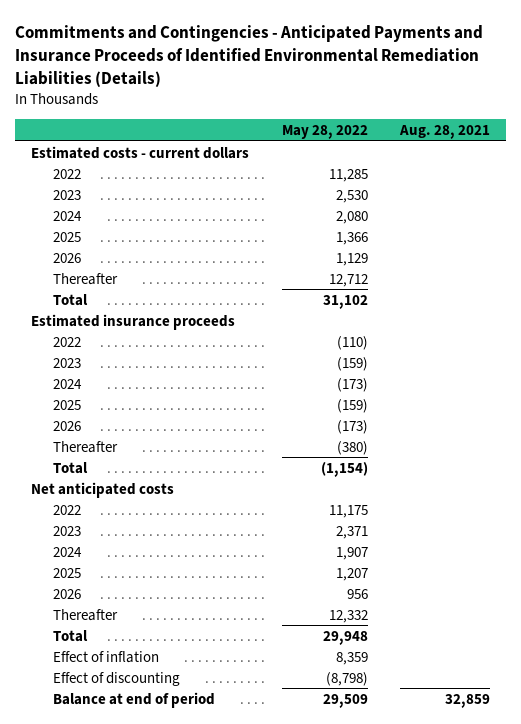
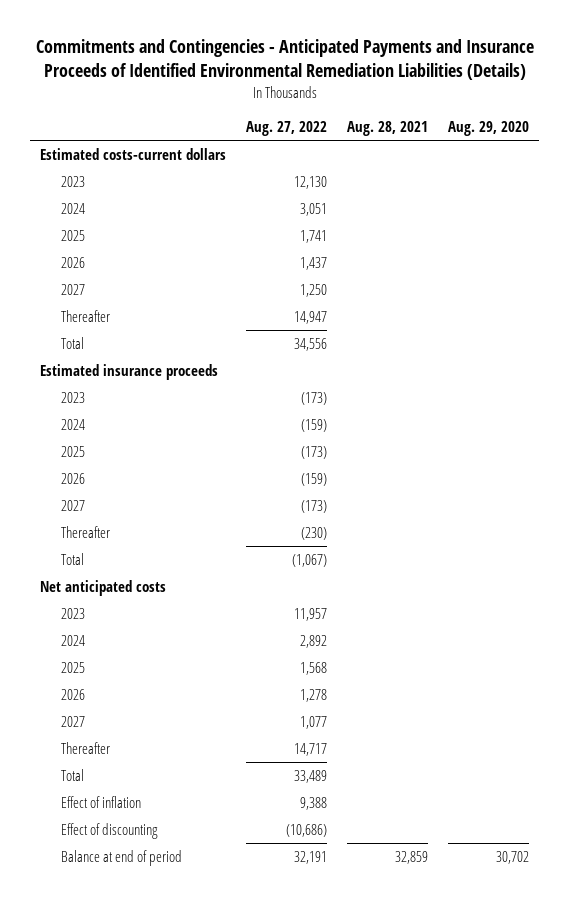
[281,124,368,139] May 28, 2022 -> none
none -> [246,120,328,136] Aug. 27, 2022
none -> [448,120,530,136] Aug. 29, 2020
[53,168,82,179] 2022 -> none
[31,145,250,159] Estimated costs - current dollars -> [39,148,226,161] Estimated costs-current dollars
none -> [61,284,86,296] 2027
[53,336,82,347] 2022 -> none
none -> [61,500,86,512] 2027
[53,504,82,515] 2022 -> none
none -> [61,716,86,728] 2027

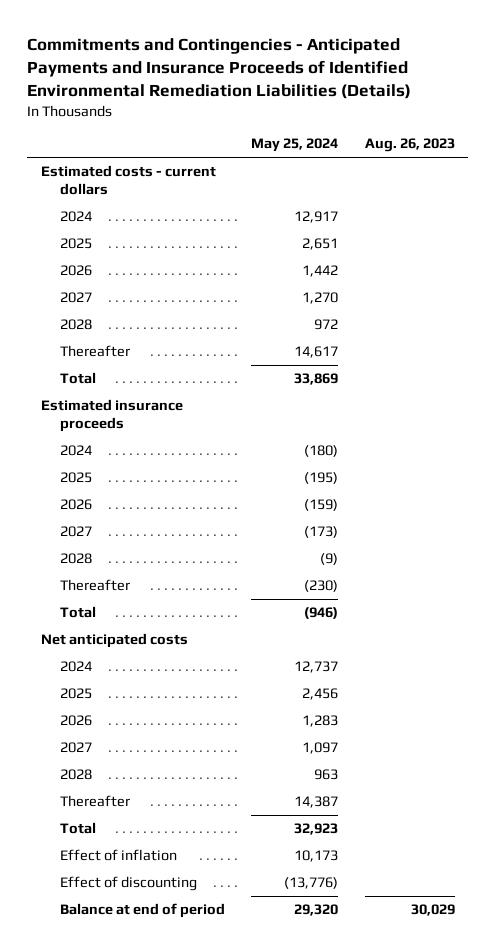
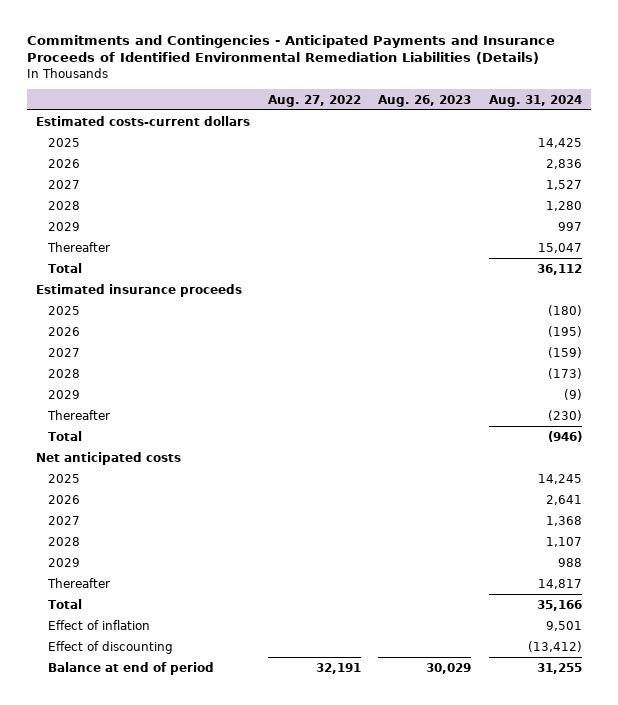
[251,138,339,153] May 25, 2024 -> none
none -> [267,94,361,107] Aug. 27, 2022
none -> [488,94,582,107] Aug. 31, 2024
[60,211,93,223] 2024 -> none
[40,165,216,196] Estimated costs - current dollars -> [36,115,251,126] Estimated costs-current dollars
none -> [47,221,80,231] 2029
[60,445,93,457] 2024 -> none
none -> [47,389,80,399] 2029
[60,661,93,673] 2024 -> none
none -> [47,557,80,567] 2029

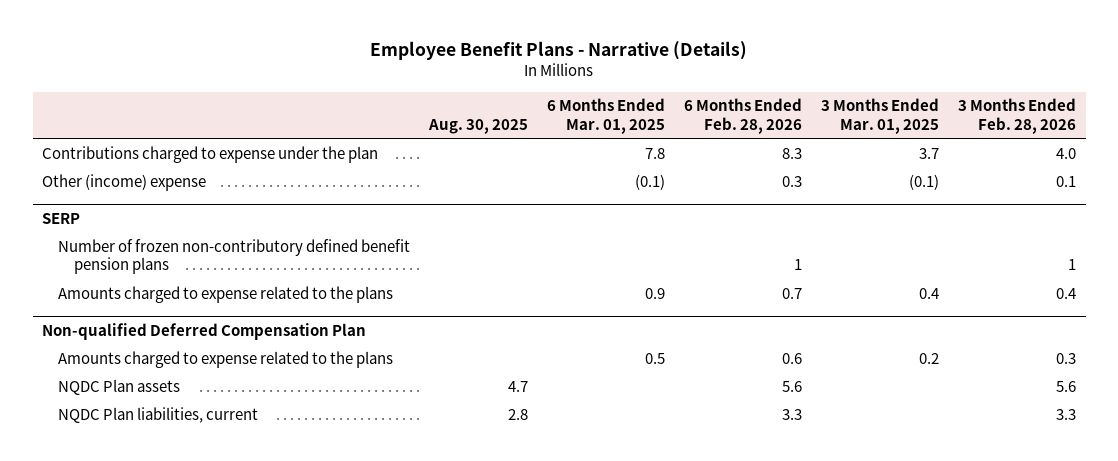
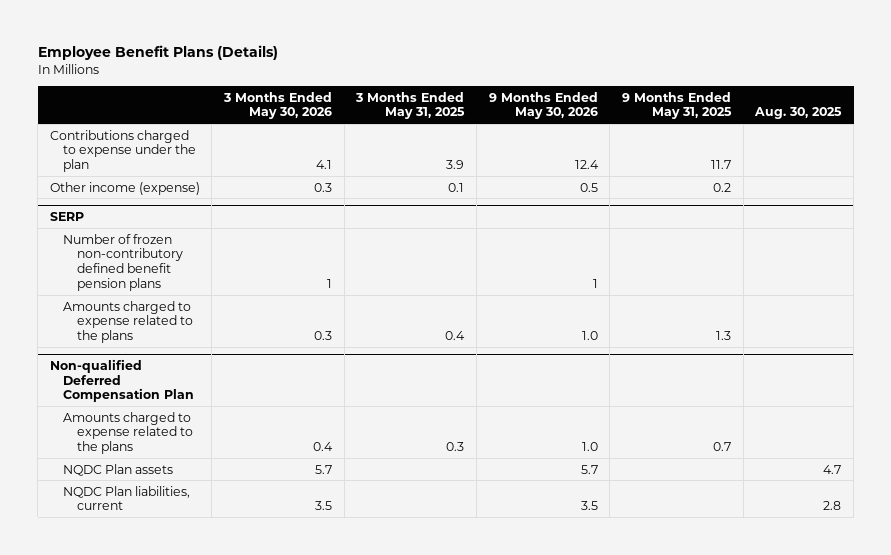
[370,41,748,61] Employee Benefit Plans - Narrative (Details) -> [37,44,278,60] Employee Benefit Plans (Details)
[547,98,666,134] 6 Months Ended Mar. 01, 2025 -> none
[684,98,803,134] 6 Months Ended Feb. 28, 2026 -> none
[821,98,940,134] 3 Months Ended Mar. 01, 2025 -> none
[958,98,1077,134] 3 Months Ended Feb. 28, 2026 -> none
none -> [223,91,333,120] 3 Months Ended May 30, 2026
none -> [355,91,466,120] 3 Months Ended May 31, 2025
none -> [488,91,598,120] 9 Months Ended May 30, 2026
none -> [622,91,733,120] 9 Months Ended May 31, 2025
[42,173,207,191] Other (income) expense -> [49,181,200,195] Other income (expense)

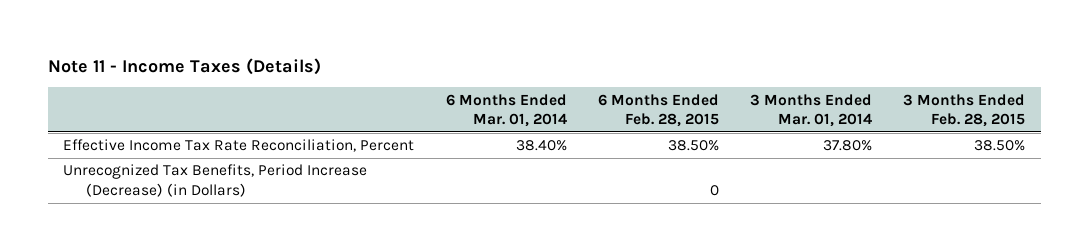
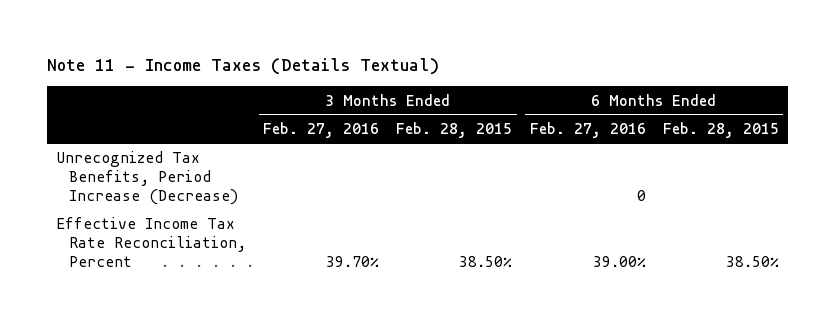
[47,57,321,75] Note 11 - Income Taxes (Details) -> [47,58,440,76] Note 11 - Income Taxes (Details Textual)
[445,93,567,128] 6 Months Ended Mar. 01, 2014 -> none
[750,93,873,128] 3 Months Ended Mar. 01, 2014 -> none
none -> [262,122,379,139] Feb. 27, 2016
none -> [529,122,646,139] Feb. 27, 2016
none -> [55,151,238,206] Unrecognized Tax Benefits, Period Increase (Decrease)
[63,164,368,198] Unrecognized Tax Benefits, Period Increase (Decrease) (in Dollars) -> none

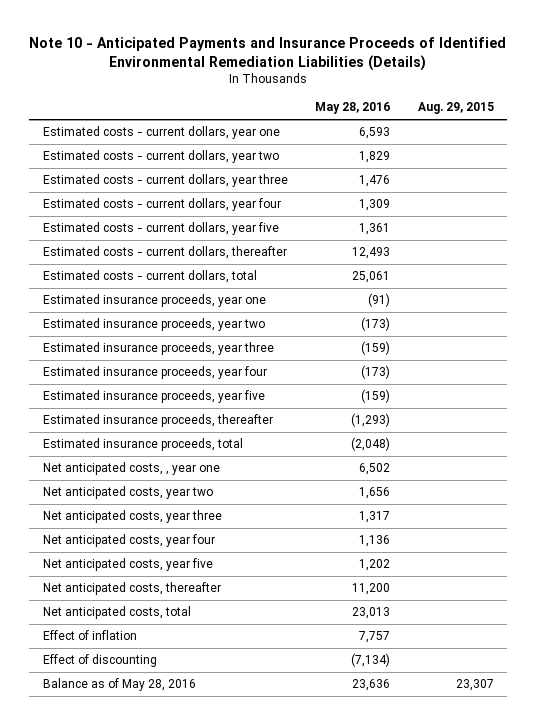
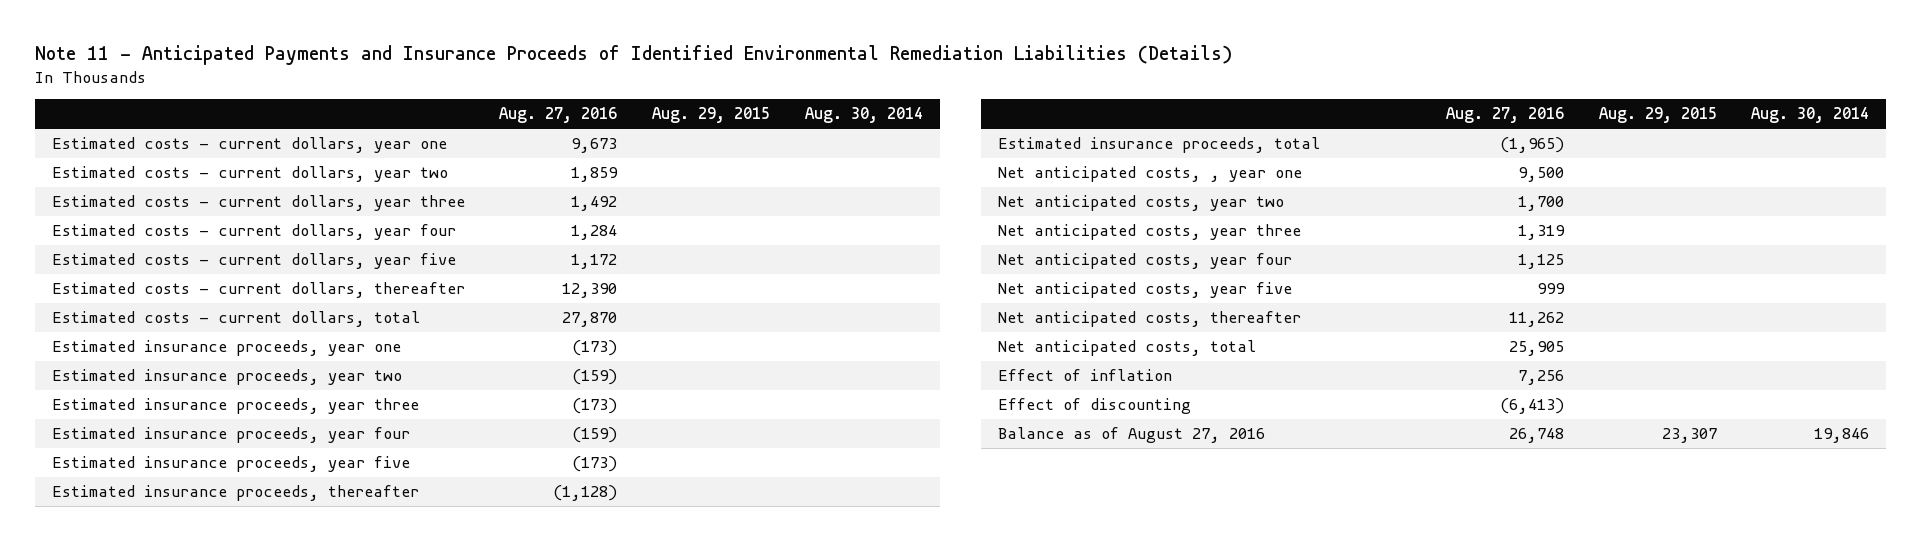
[29,36,507,71] Note 10 - Anticipated Payments and Insurance Proceeds of Identified Environmental Remediation Liabilities (Details) -> [34,45,1232,66] Note 11 - Anticipated Payments and Insurance Proceeds of Identified Environmental Remediation Liabilities (Details)
[315,102,391,115] May 28, 2016 -> none
none -> [499,107,618,124] Aug. 27, 2016
none -> [804,107,923,124] Aug. 30, 2014
[42,678,196,692] Balance as of May 28, 2016 -> [998,427,1266,444] Balance as of August 27, 2016

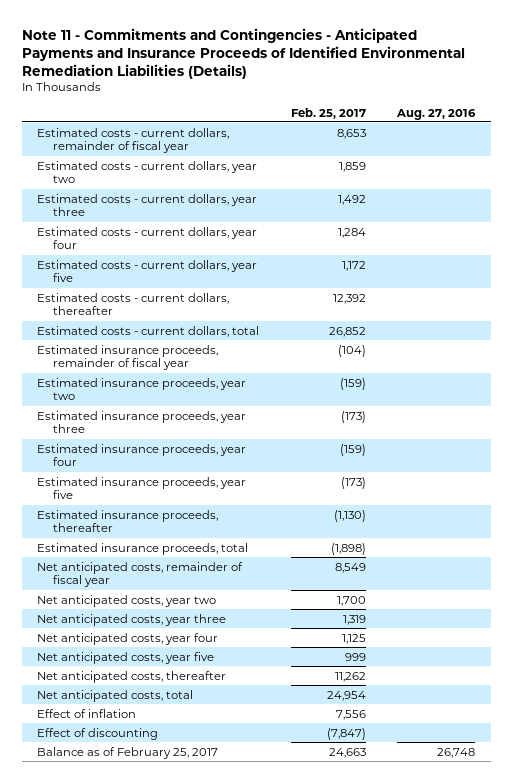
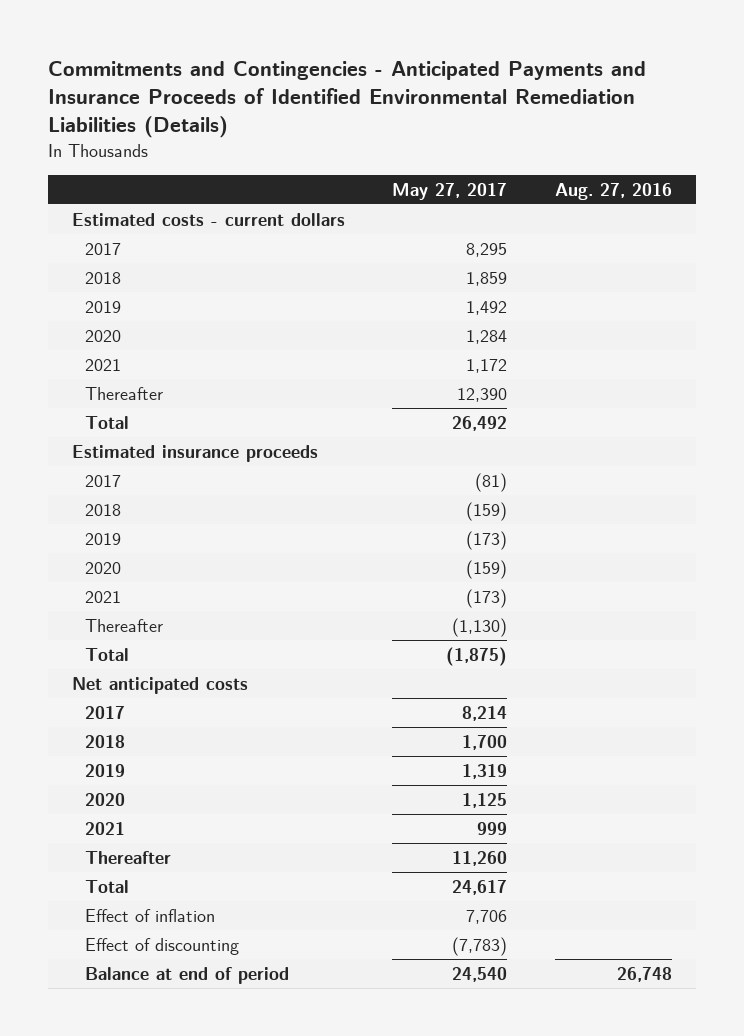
[21,27,465,79] Note 11 - Commitments and Contingencies - Anticipated Payments and Insurance Proceeds of Identified Environmental Remediation Liabilities (Details) -> [47,60,646,139] Commitments and Contingencies - Anticipated Payments and Insurance Proceeds of Identified Environmental Remediation Liabilities (Details)
[290,107,366,119] Feb. 25, 2017 -> none
none -> [392,182,508,200] May 27, 2017
[37,561,244,588] Net anticipated costs, remainder of fiscal year -> none
none -> [71,212,345,226] Estimated costs - current dollars
[37,127,230,154] Estimated costs - current dollars, remainder of fiscal year -> [85,242,122,255] 2017
[37,160,258,184] Estimated costs - current dollars, year two -> [85,271,122,284] 2018
[37,193,258,217] Estimated costs - current dollars, year three -> [85,300,122,313] 2019
[37,226,258,250] Estimated costs - current dollars, year four -> [85,329,122,342] 2020
[37,259,258,283] Estimated costs - current dollars, year five -> [85,358,122,371] 2021
[37,292,230,316] Estimated costs - current dollars, thereafter -> [85,386,164,400] Thereafter
[37,325,260,337] Estimated costs - current dollars, total -> [85,415,130,429] Total
none -> [71,444,318,462] Estimated insurance proceeds
[37,344,219,371] Estimated insurance proceeds, remainder of fiscal year -> [85,474,122,487] 2017
[37,377,247,401] Estimated insurance proceeds, year two -> [85,503,122,516] 2018
[37,410,247,434] Estimated insurance proceeds, year three -> [85,532,122,545] 2019
[37,443,247,467] Estimated insurance proceeds, year four -> [85,561,122,574] 2020
[37,476,247,500] Estimated insurance proceeds, year five -> [85,590,122,603] 2021
[37,509,219,533] Estimated insurance proceeds, thereafter -> [85,618,164,632] Thereafter
[37,542,249,555] Estimated insurance proceeds, total -> [85,647,130,661] Total
none -> [71,676,248,694] Net anticipated costs
none -> [85,705,126,719] 2017
[37,594,217,607] Net anticipated costs, year two -> [85,734,126,748] 2018
[37,613,227,626] Net anticipated costs, year three -> [85,763,126,777] 2019
[37,632,219,645] Net anticipated costs, year four -> [85,792,126,806] 2020
[37,651,215,664] Net anticipated costs, year five -> [85,821,126,835] 2021
[37,670,227,683] Net anticipated costs, thereafter -> [85,850,172,864] Thereafter
[37,689,194,702] Net anticipated costs, total -> [85,879,130,893] Total
[37,746,219,759] Balance as of February 25, 2017 -> [85,966,290,984] Balance at end of period

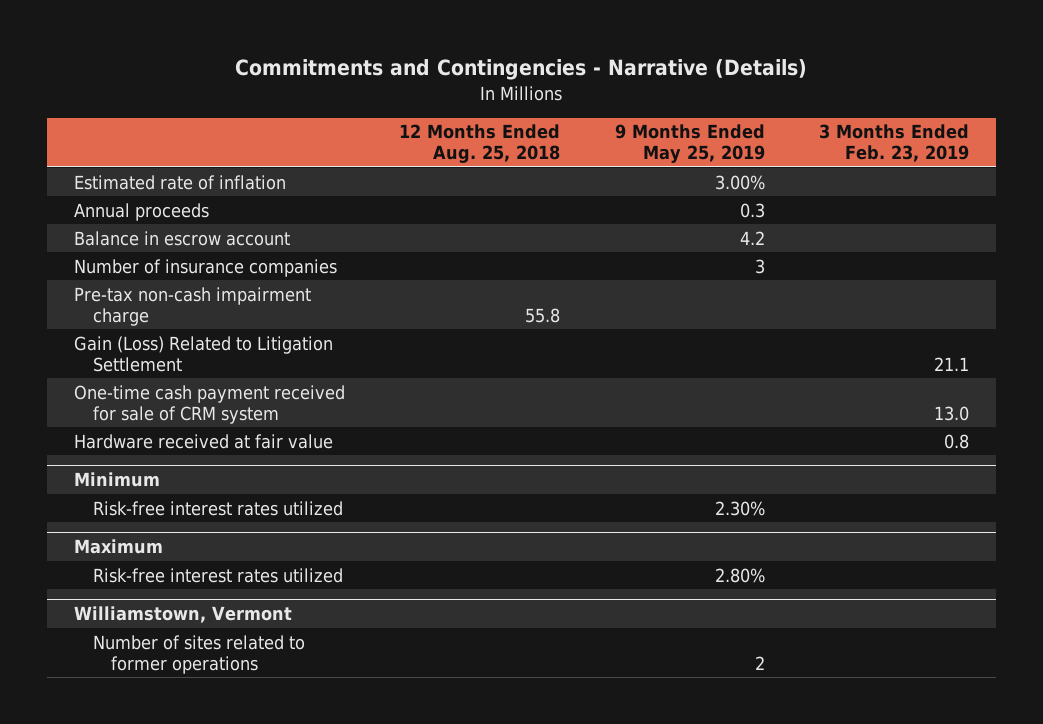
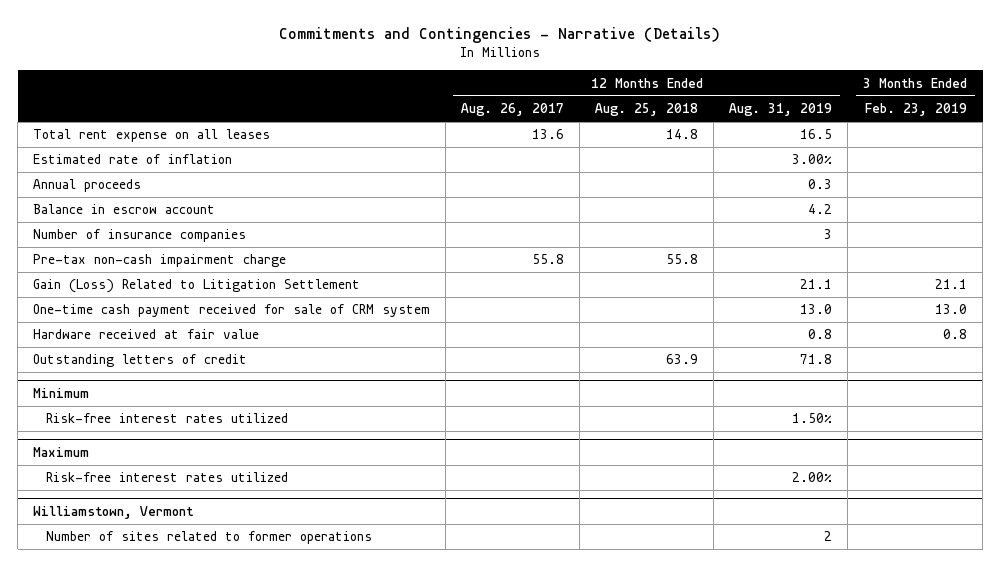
[614,124,765,164] 9 Months Ended May 25, 2019 -> none
none -> [461,102,565,116] Aug. 26, 2017
none -> [729,102,833,116] Aug. 31, 2019
none -> [33,129,271,143] Total rent expense on all leases
none -> [33,354,248,368] Outstanding letters of credit

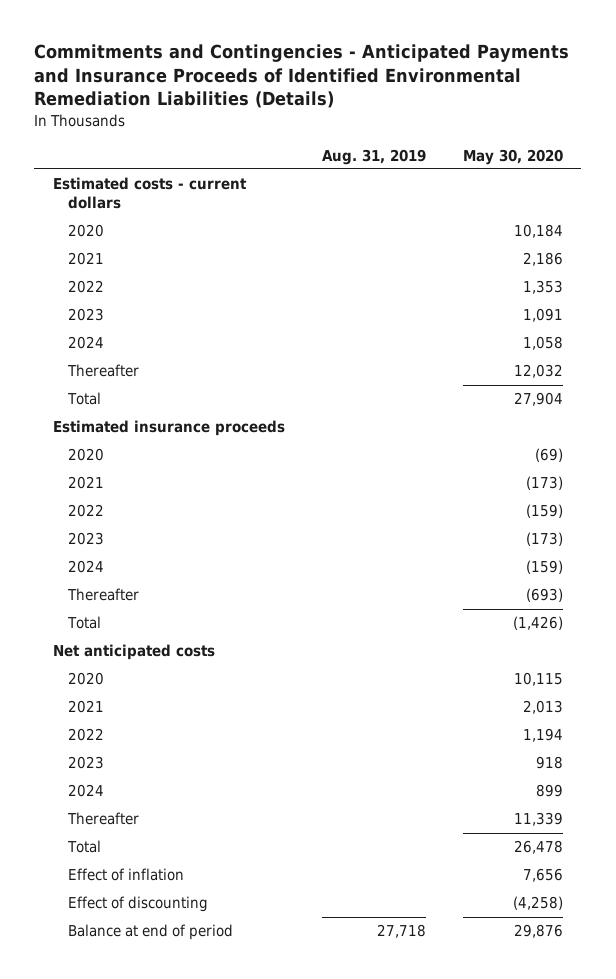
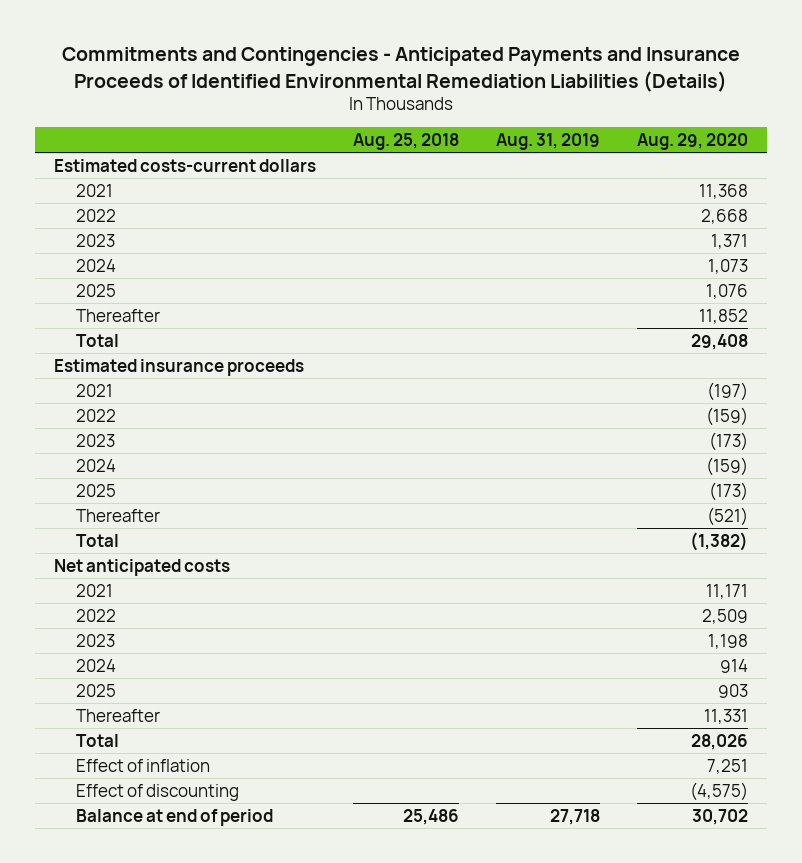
[462,148,563,165] May 30, 2020 -> none
none -> [352,132,459,150] Aug. 25, 2018
none -> [636,132,748,150] Aug. 29, 2020
[68,224,105,238] 2020 -> none
[52,177,247,210] Estimated costs - current dollars -> [53,158,316,172] Estimated costs-current dollars
none -> [76,283,117,297] 2025
[68,448,105,462] 2020 -> none
none -> [76,483,117,497] 2025
[68,672,105,686] 2020 -> none
none -> [76,683,117,697] 2025

